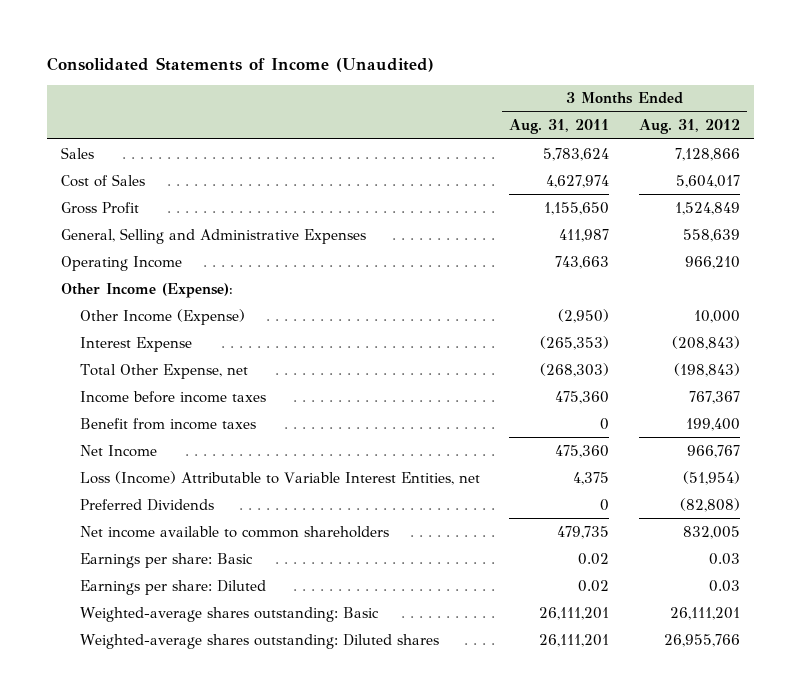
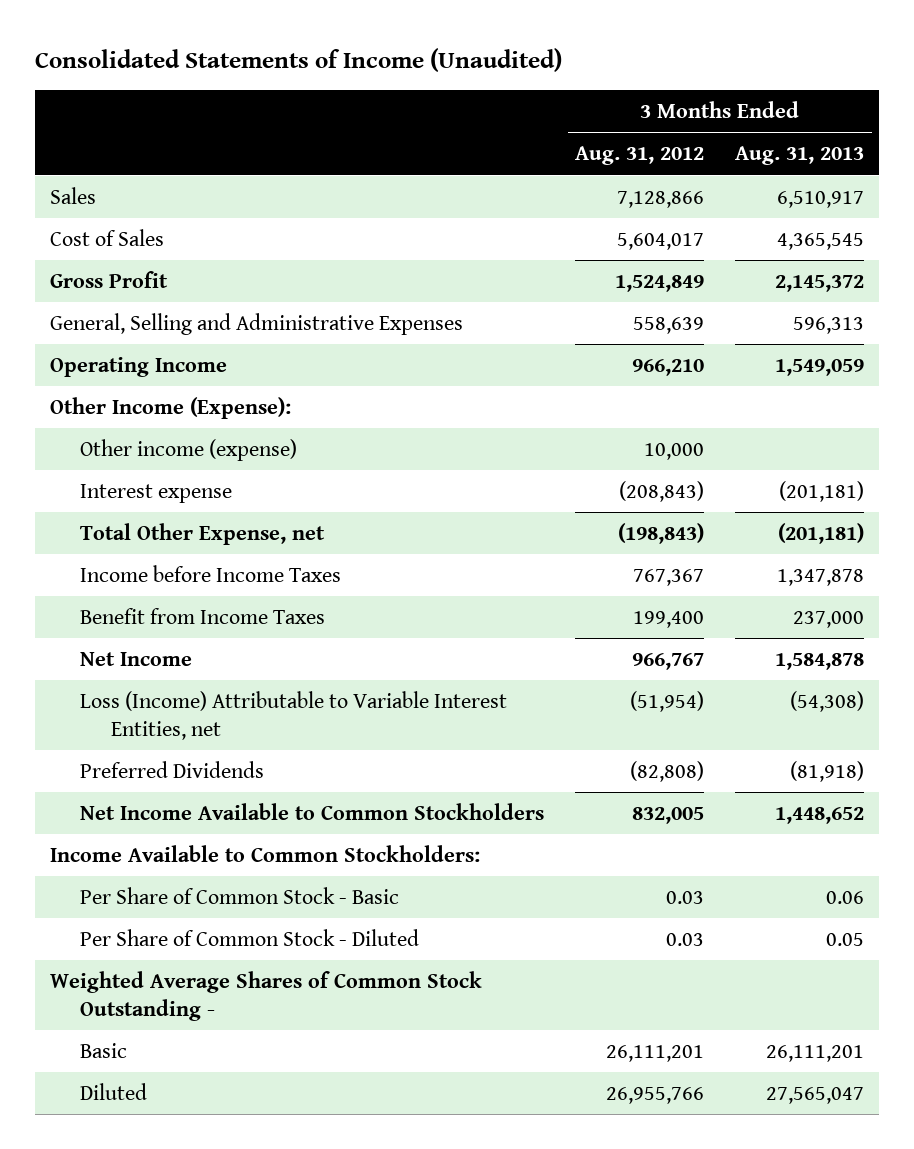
[509,119,610,135] Aug. 31, 2011 -> none
none -> [735,146,865,166] Aug. 31, 2013
[80,308,246,325] Other Income (Expense) -> [80,438,298,461] Other income (expense)
[80,336,193,352] Interest Expense -> [80,483,233,503] Interest expense
[80,390,267,403] Income before income taxes -> [80,564,342,582] Income before Income Taxes
[80,417,257,430] Benefit from income taxes -> [80,607,326,624] Benefit from Income Taxes
[80,525,390,538] Net income available to common shareholders -> [80,802,545,820] Net Income Available to Common Stockholders
none -> [49,844,480,862] Income Available to Common Stockholders:
[80,552,254,568] Earnings per share: Basic -> [80,886,400,904] Per Share of Common Stock - Basic
[80,579,267,595] Earnings per share: Diluted -> [80,928,420,946] Per Share of Common Stock - Diluted
none -> [49,970,482,1022] Weighted Average Shares of Common Stock Outstanding -
[80,606,380,622] Weighted-average shares outstanding: Basic -> [80,1042,128,1058] Basic
[80,633,440,649] Weighted-average shares outstanding: Diluted shares -> [80,1082,148,1100] Diluted

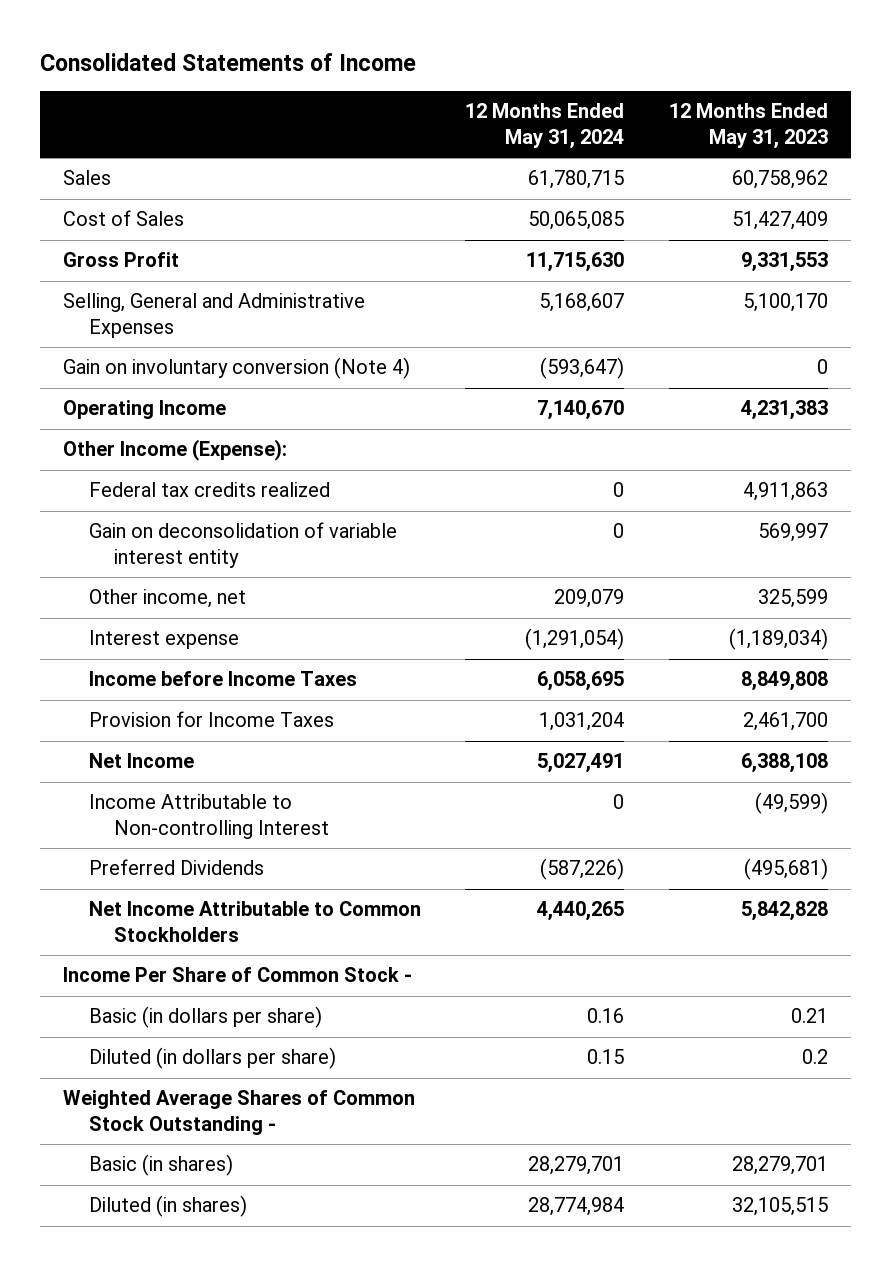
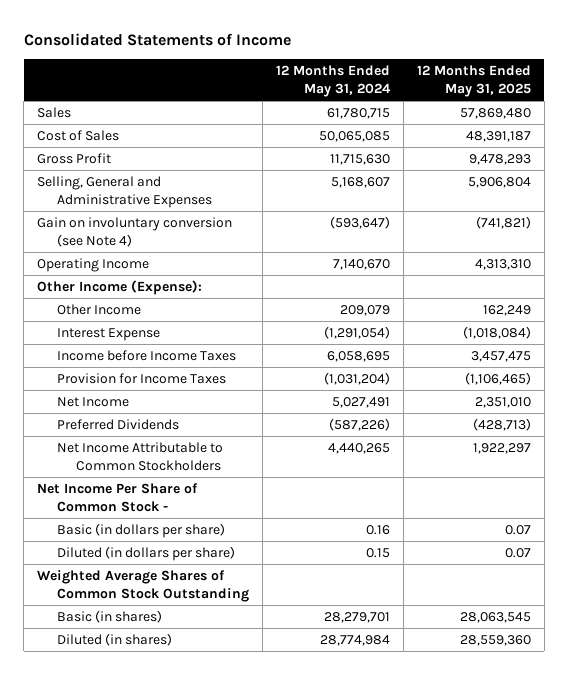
[669,103,829,149] 12 Months Ended May 31, 2023 -> none
none -> [416,65,531,98] 12 Months Ended May 31, 2025
[62,357,410,380] Gain on involuntary conversion (Note 4) -> [37,216,233,247] Gain on involuntary conversion (see Note 4)
[88,482,330,498] Federal tax credits realized -> none
[88,522,397,568] Gain on deconsolidation of variable interest entity -> none
[88,589,246,609] Other income, net -> [56,303,141,315] Other Income
[88,630,239,650] Interest expense -> [56,327,160,341] Interest Expense
[539,712,625,732] 1,031,204 -> [323,371,390,385] (1,031,204)
[88,794,330,839] Income Attributable to Non-controlling Interest -> none
[62,967,412,983] Income Per Share of Common Stock - -> [37,482,199,512] Net Income Per Share of Common Stock -
[62,1090,415,1135] Weighted Average Shares of Common Stock Outstanding - -> [37,569,249,602] Weighted Average Shares of Common Stock Outstanding

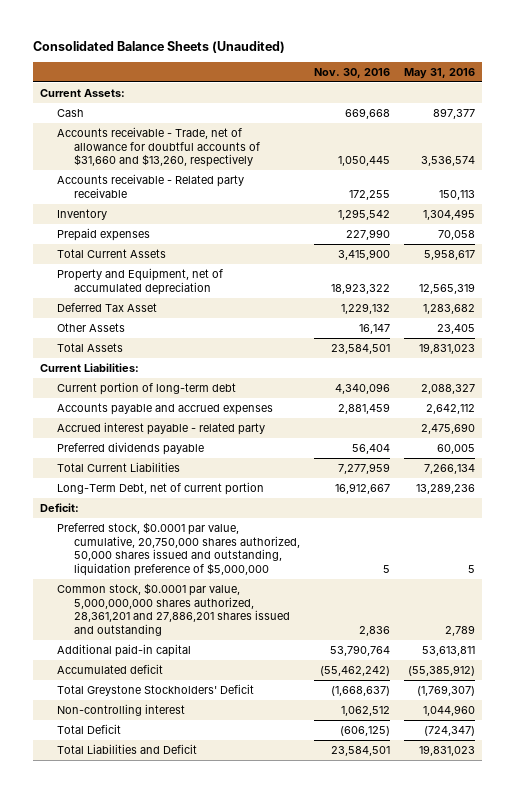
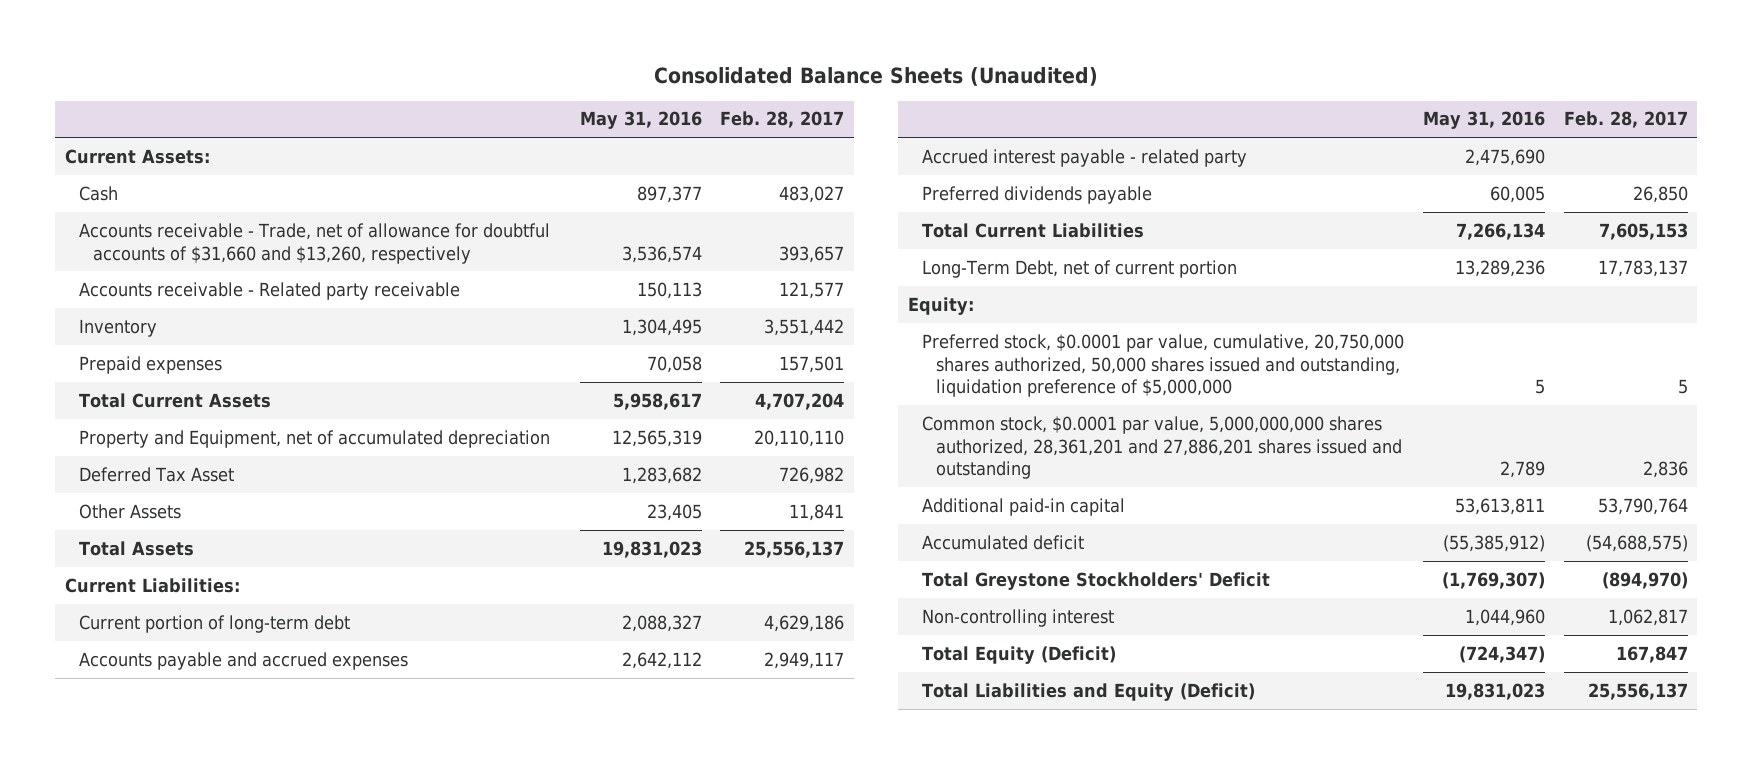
[313,67,390,78] Nov. 30, 2016 -> none
none -> [720,111,845,129] Feb. 28, 2017
[40,503,80,513] Deficit: -> [907,296,974,315] Equity:
[57,724,122,735] Total Deficit -> [921,645,1116,664] Total Equity (Deficit)
[57,744,198,755] Total Liabilities and Deficit -> [921,682,1255,701] Total Liabilities and Equity (Deficit)

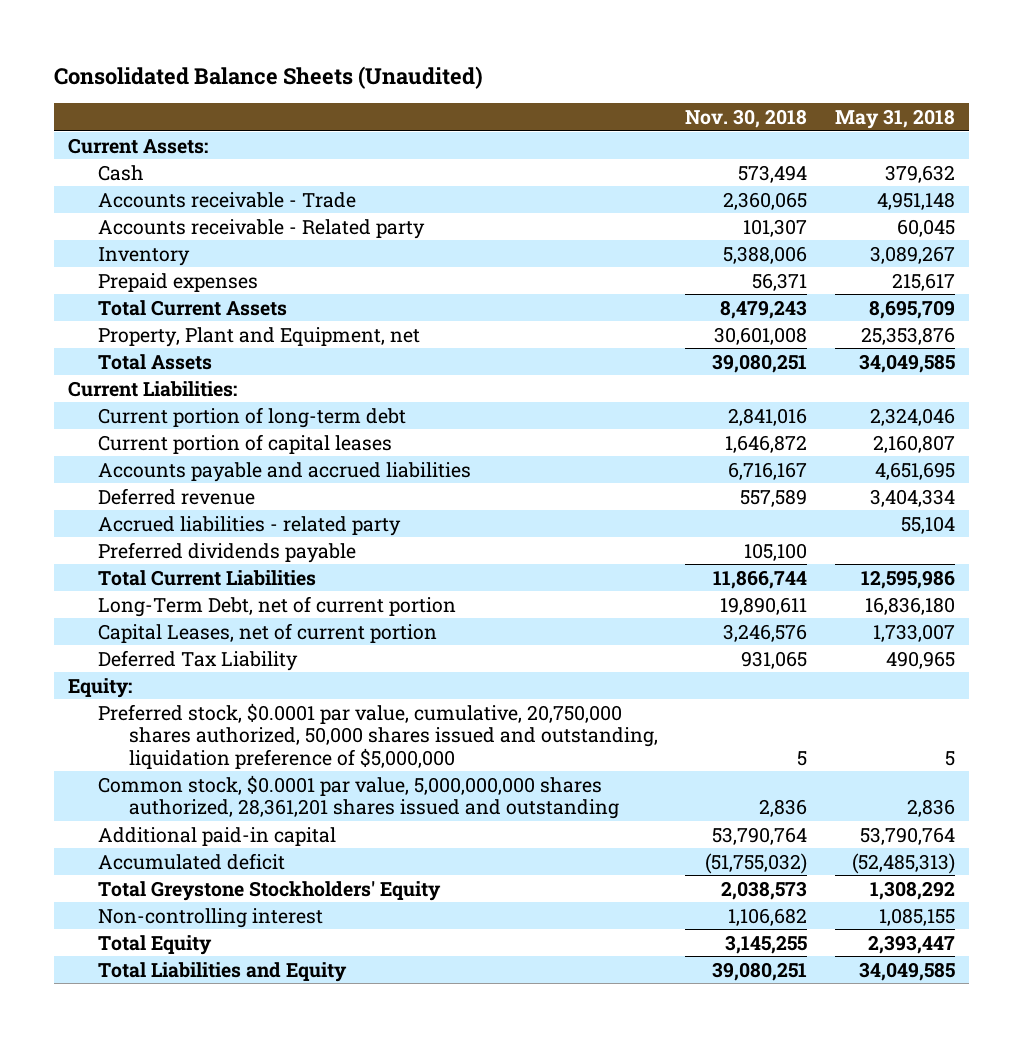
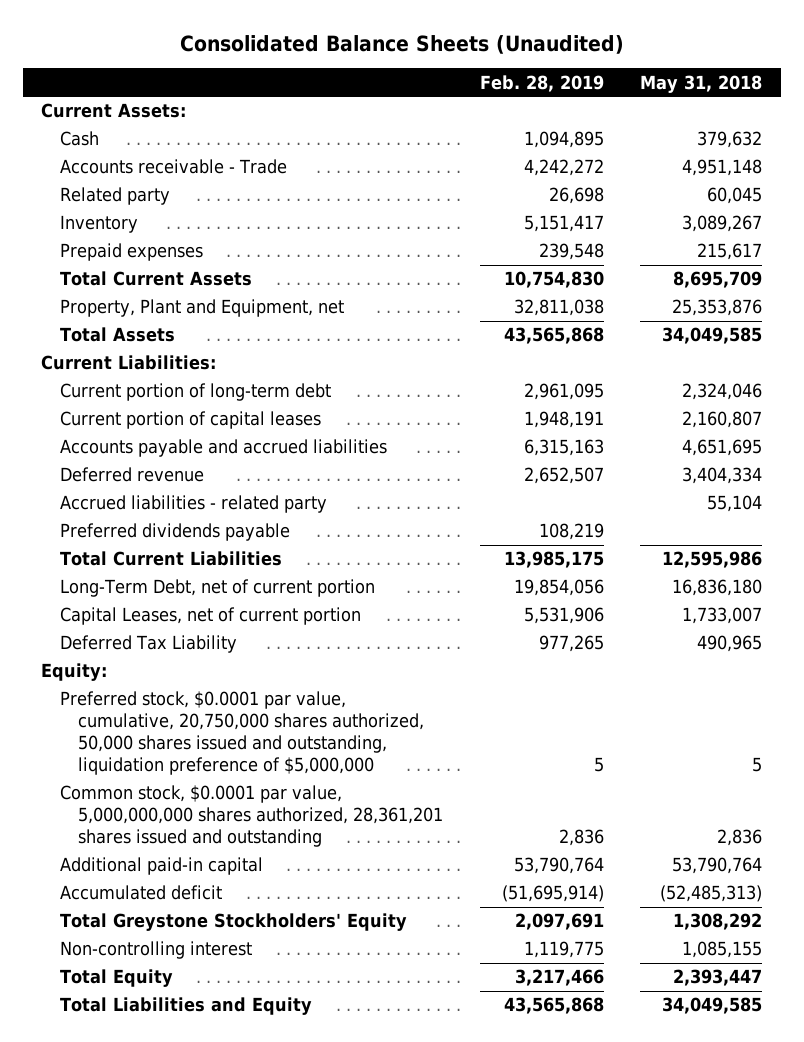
[685,109,808,129] Nov. 30, 2018 -> none
none -> [479,74,604,92] Feb. 28, 2019
[98,218,426,239] Accounts receivable - Related party -> [59,187,170,206] Related party

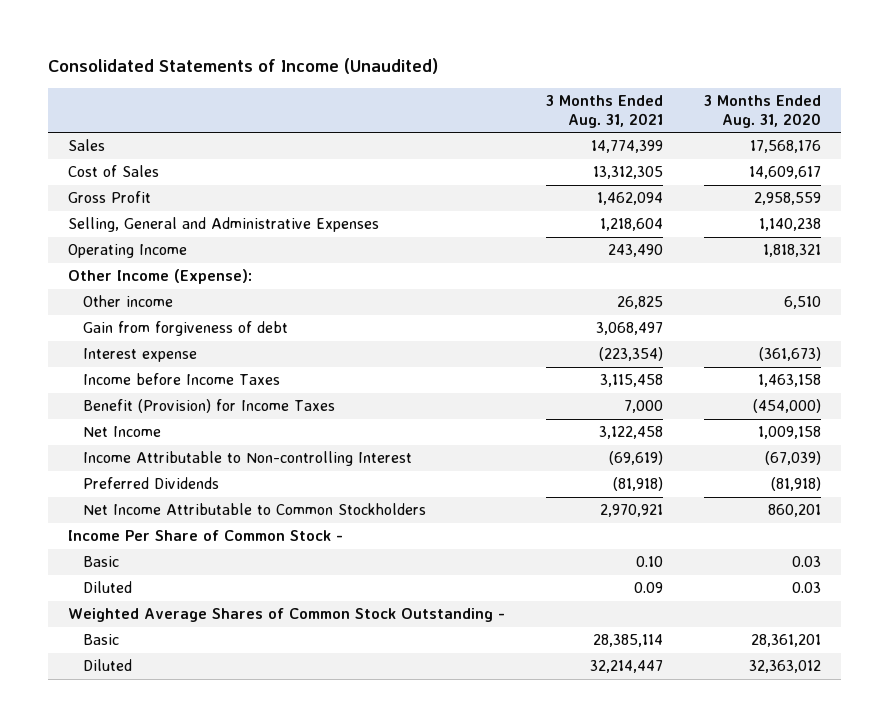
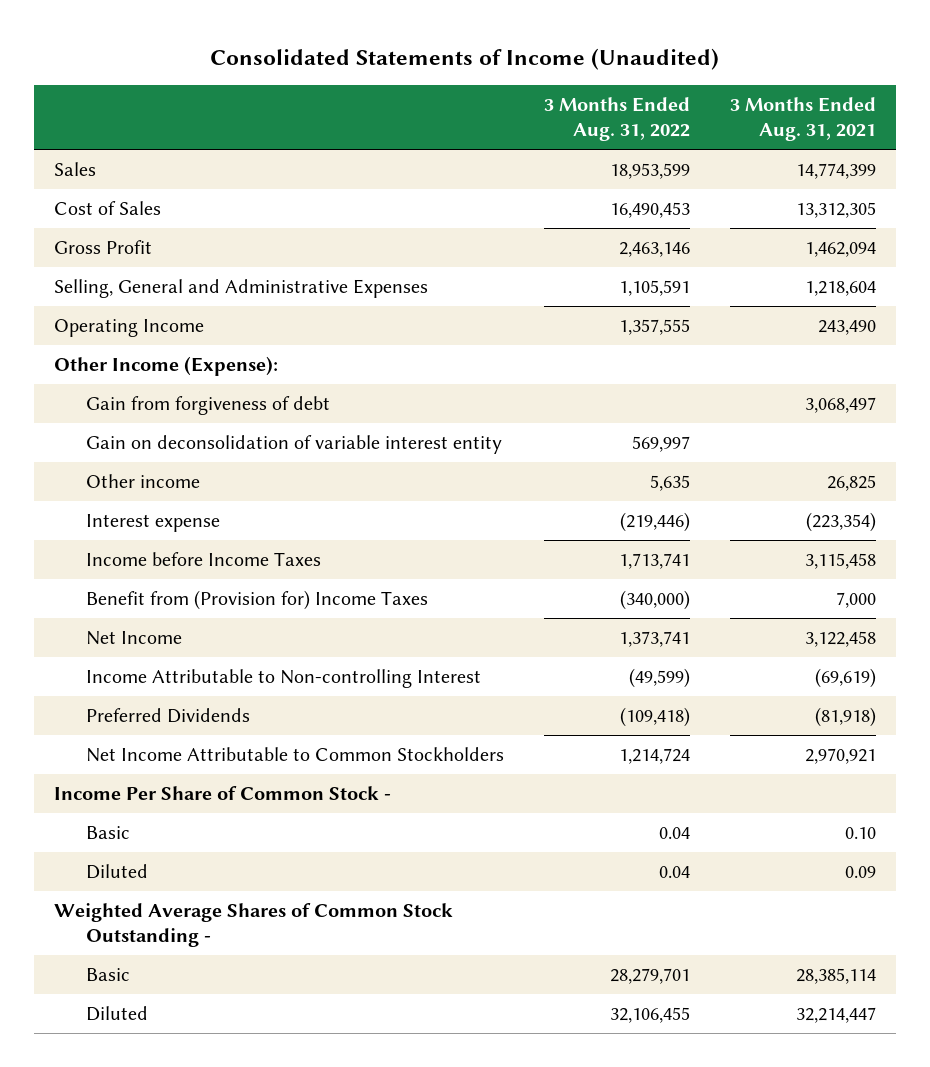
[703,95,821,128] 3 Months Ended Aug. 31, 2020 -> none
none -> [543,97,690,142] 3 Months Ended Aug. 31, 2022
none -> [85,435,502,455] Gain on deconsolidation of variable interest entity
[82,295,173,308] Other income -> [85,474,200,489] Other income
[82,399,335,414] Benefit (Provision) for Income Taxes -> [85,590,428,611] Benefit from (Provision for) Income Taxes

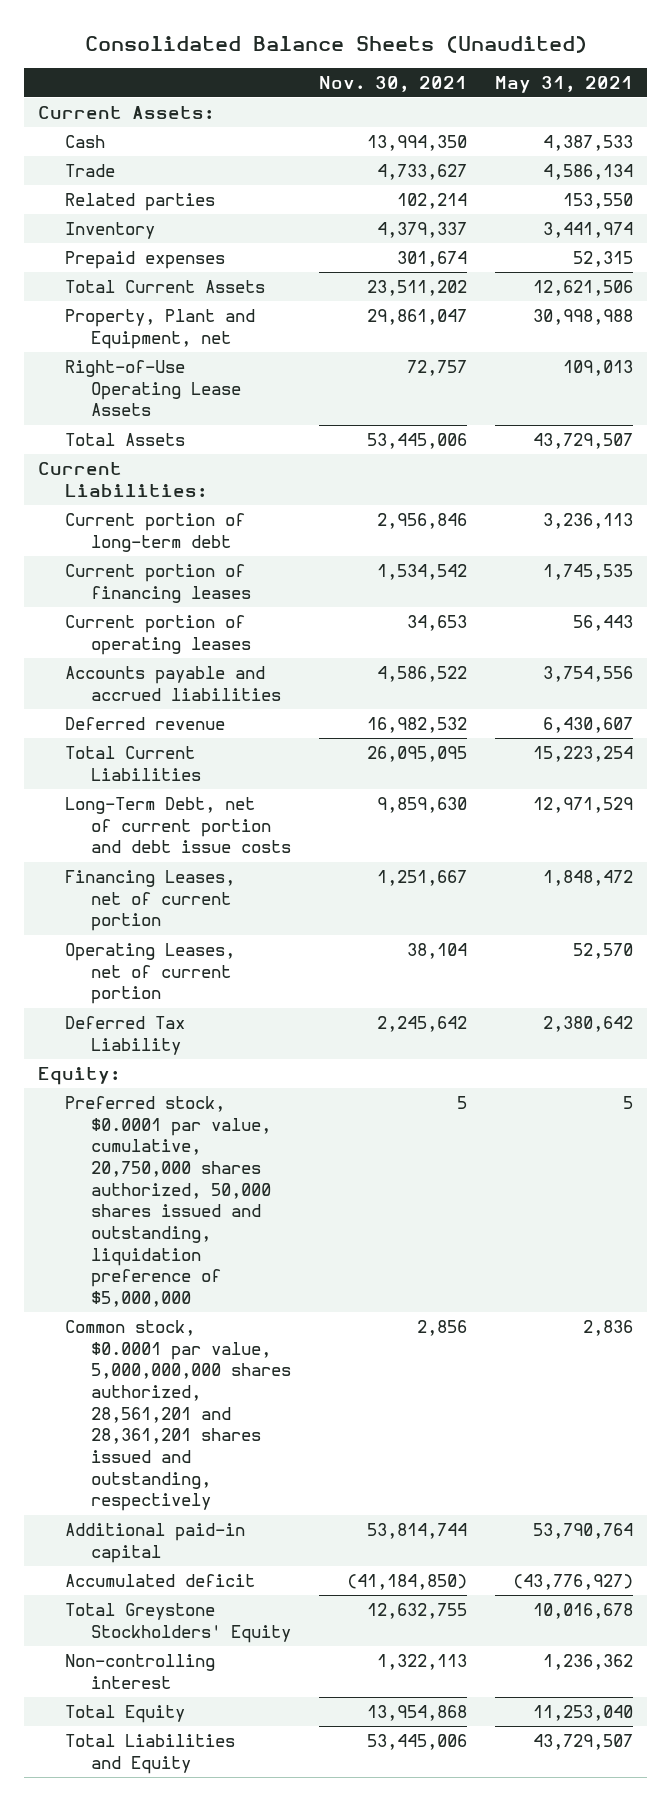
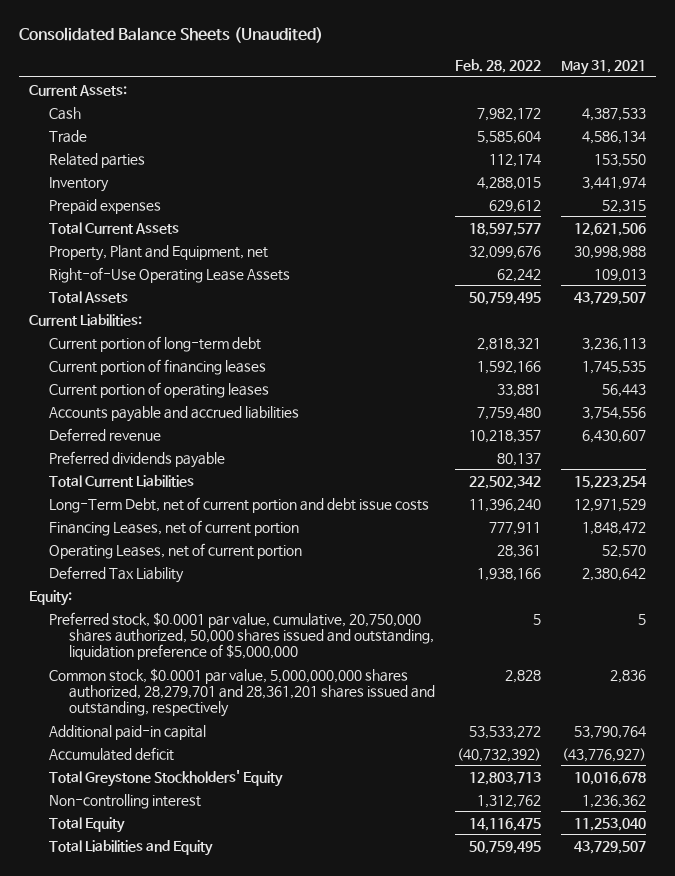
[319,75,468,92] Nov. 30, 2021 -> none
none -> [455,59,542,74] Feb. 28, 2022
none -> [48,450,225,468] Preferred dividends payable
[64,1320,292,1512] Common stock, $0.0001 par value, 5,000,000,000 shares authorized, 28,561,201 and 28,361,201 shares issued and outstanding, respectively -> [48,667,436,717] Common stock, $0.0001 par value, 5,000,000,000 shares authorized, 28,279,701 and 28,361,201 shares issued and outstanding, respectively

